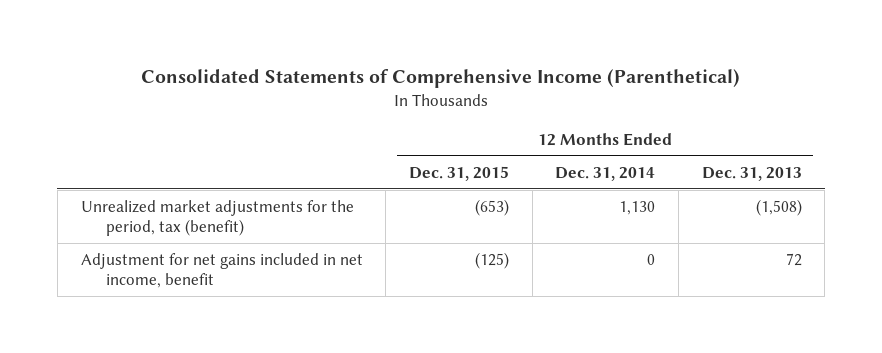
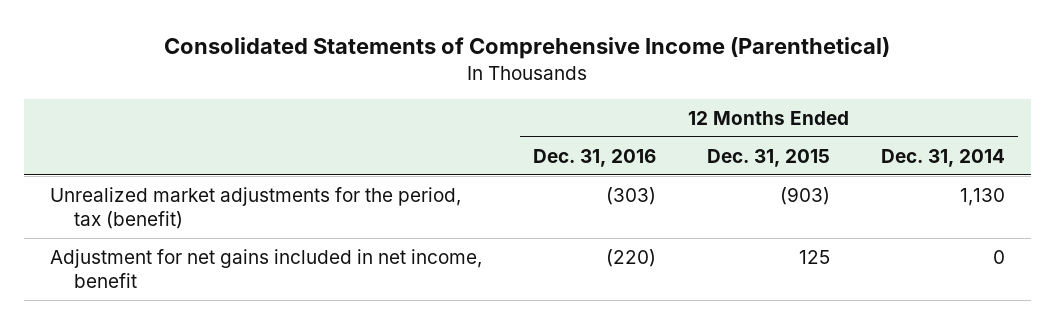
[701,166,802,181] Dec. 31, 2013 -> none
none -> [532,148,656,167] Dec. 31, 2016
[474,198,509,216] (653) -> [780,186,831,205] (903)
[474,251,509,269] (125) -> [799,249,831,264] 125

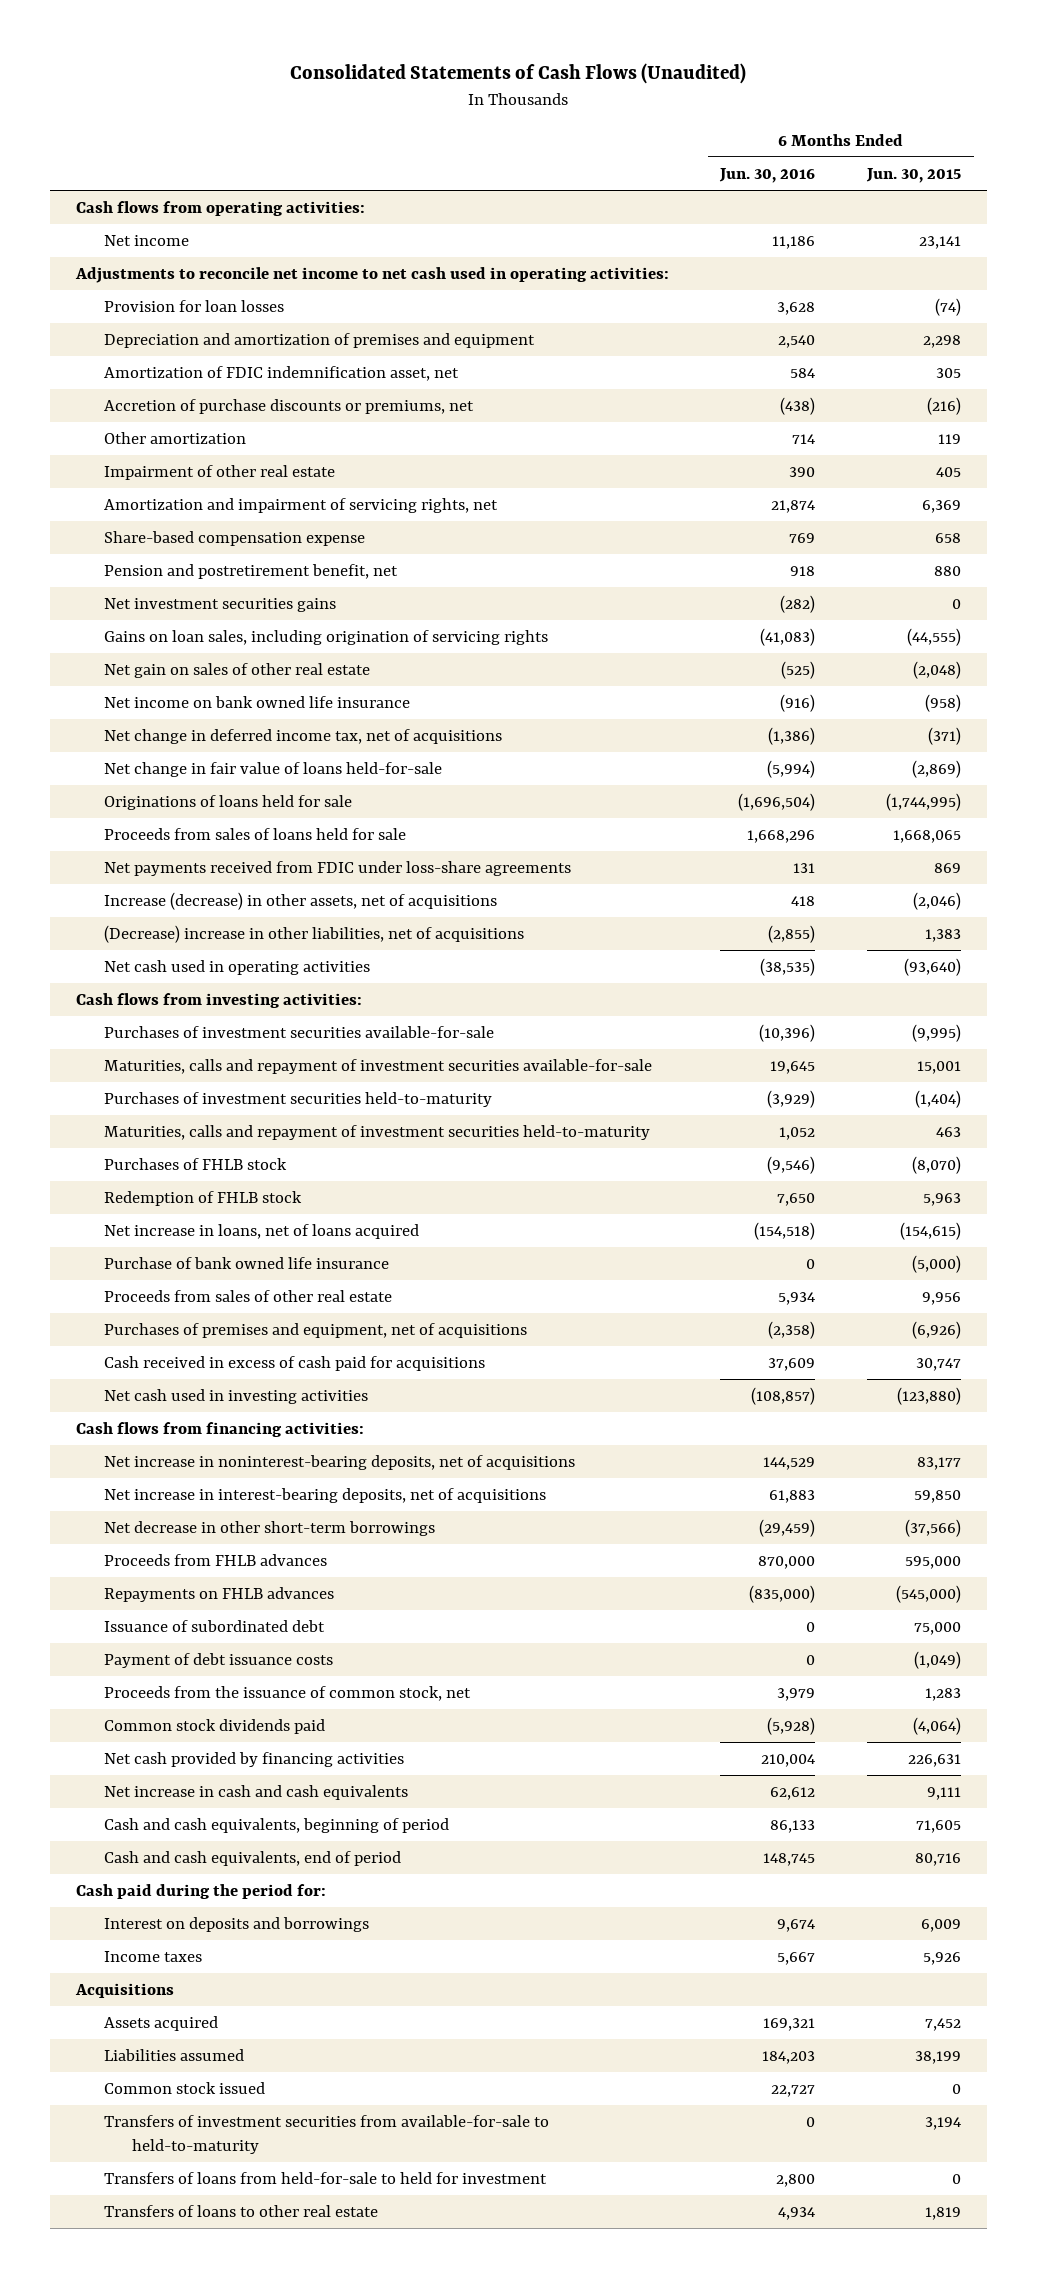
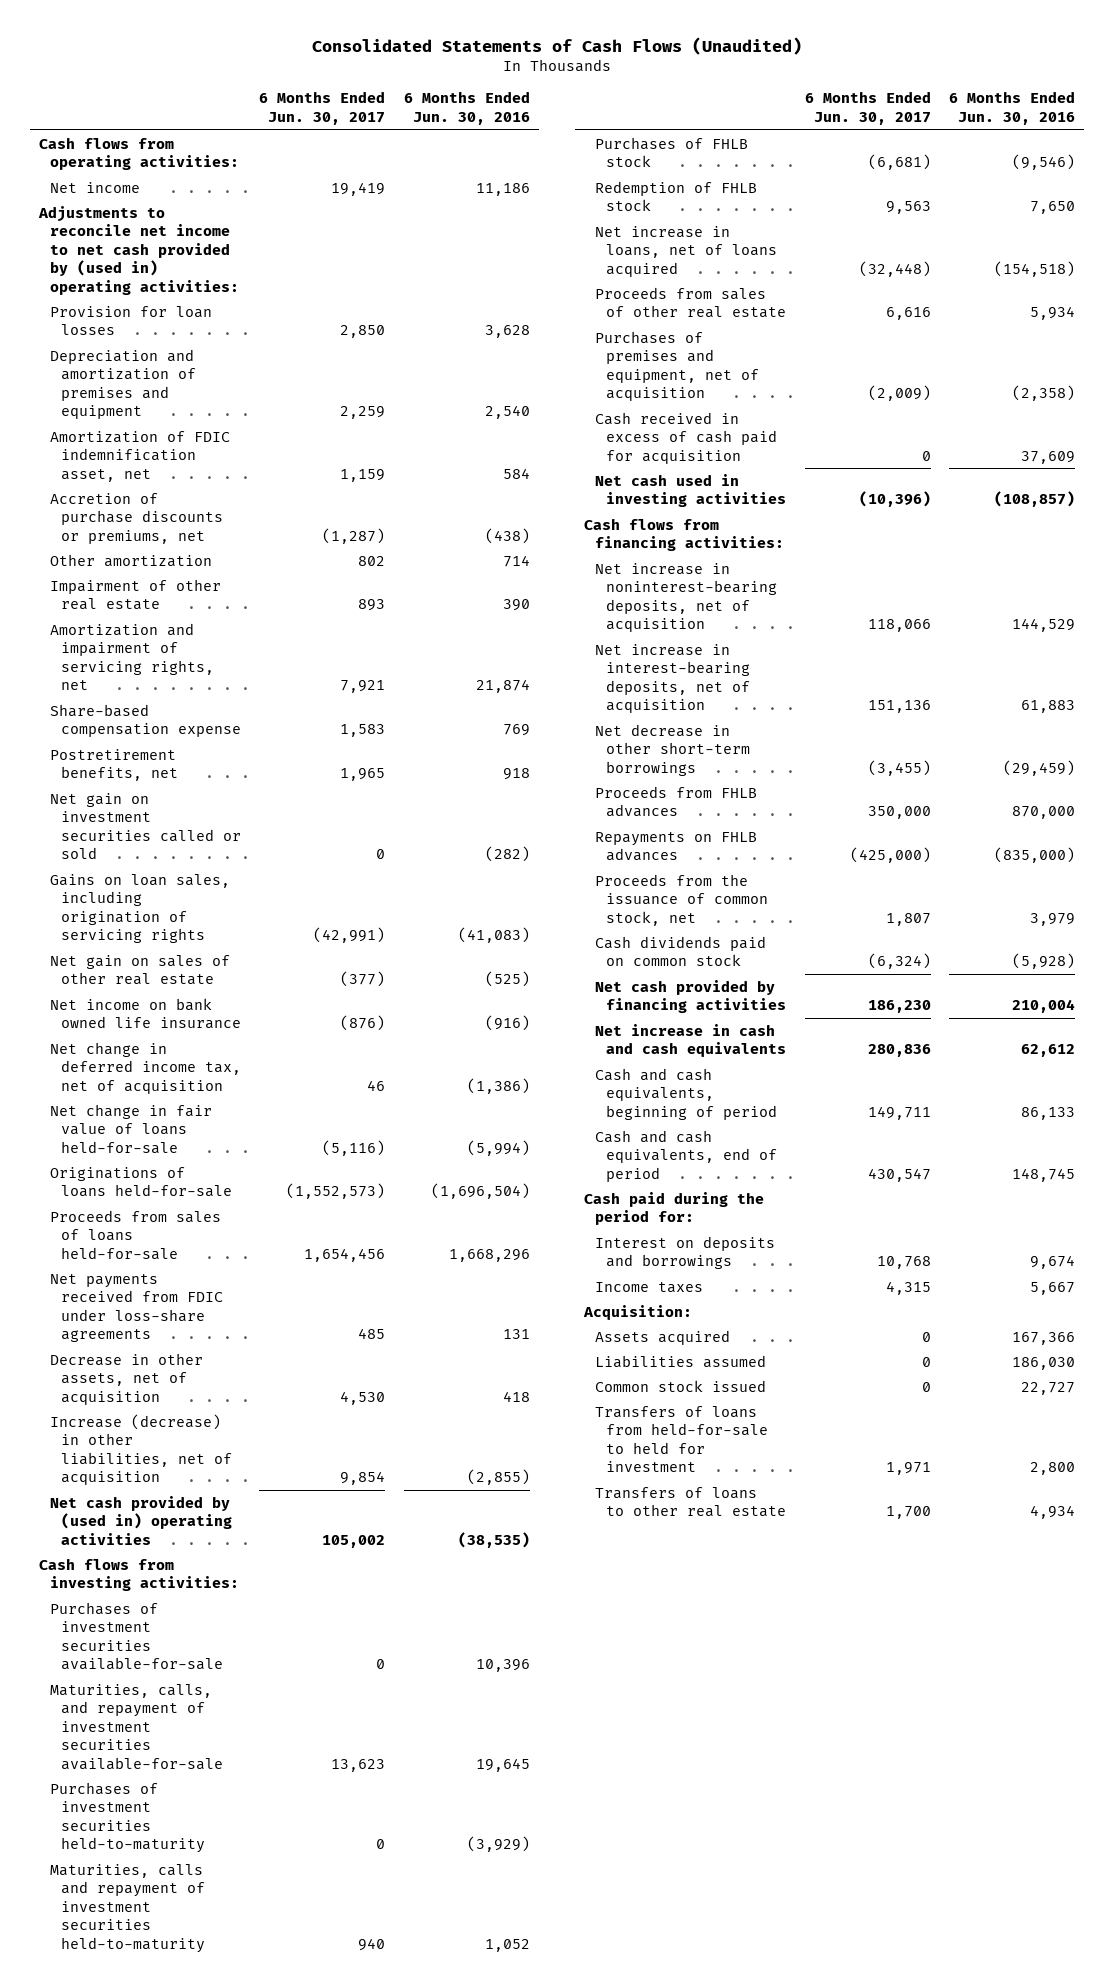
[865,167,961,183] Jun. 30, 2015 -> none
none -> [259,91,386,125] 6 Months Ended Jun. 30, 2017
[74,266,669,283] Adjustments to reconcile net income to net cash used in operating activities: -> [38,205,240,295] Adjustments to reconcile net income to net cash provided by (used in) operating activities:
[104,563,399,579] Pension and postretirement benefit, net -> [50,748,179,782] Postretirement benefits, net
[104,597,337,612] Net investment securities gains -> [50,792,242,860] Net gain on investment securities called or sold
[104,728,503,744] Net change in deferred income tax, net of acquisitions -> [50,1041,242,1094] Net change in deferred income tax, net of acquisition
[104,794,353,810] Originations of loans held for sale -> [50,1166,233,1198] Originations of loans held-for-sale
[104,827,407,840] Proceeds from sales of loans held for sale -> [50,1209,222,1260] Proceeds from sales of loans held-for-sale
[104,891,498,910] Increase (decrease) in other assets, net of acquisitions -> [50,1352,204,1405] Decrease in other assets, net of acquisition
[104,924,525,943] (Decrease) increase in other liabilities, net of acquisitions -> [50,1413,233,1486] Increase (decrease) in other liabilities, net of acquisition
[104,959,371,975] Net cash used in operating activities -> [50,1495,233,1545] Net cash provided by (used in) operating activities
[759,1023,816,1042] (10,396) -> [475,1659,530,1673] 10,396
[104,1058,653,1074] Maturities, calls and repayment of investment securities available-for-sale -> [50,1683,224,1770] Maturities, calls, and repayment of investment securities available-for-sale
[104,1256,390,1269] Purchase of bank owned life insurance -> none
[104,1322,528,1338] Purchases of premises and equipment, net of acquisitions -> [595,330,760,402] Purchases of premises and equipment, net of acquisition
[104,1355,486,1371] Cash received in excess of cash paid for acquisitions -> [595,411,778,464] Cash received in excess of cash paid for acquisition
[104,1454,576,1470] Net increase in noninterest-bearing deposits, net of acquisitions -> [595,562,778,633] Net increase in noninterest-bearing deposits, net of acquisition
[104,1487,547,1503] Net increase in interest-bearing deposits, net of acquisitions -> [595,643,751,714] Net increase in interest-bearing deposits, net of acquisition
[104,1619,326,1632] Issuance of subordinated debt -> none
[104,1652,334,1668] Payment of debt issuance costs -> none
[104,1718,326,1734] Common stock dividends paid -> [595,935,767,967] Cash dividends paid on common stock
[74,1982,174,1998] Acquisitions -> [583,1304,693,1320] Acquisition:
[763,2017,816,2031] 169,321 -> [1011,1331,1075,1345] 167,366
[762,2050,816,2064] 184,203 -> [1011,1356,1075,1370] 186,030
[104,2114,550,2154] Transfers of investment securities from available-for-sale to held-to-maturity -> none

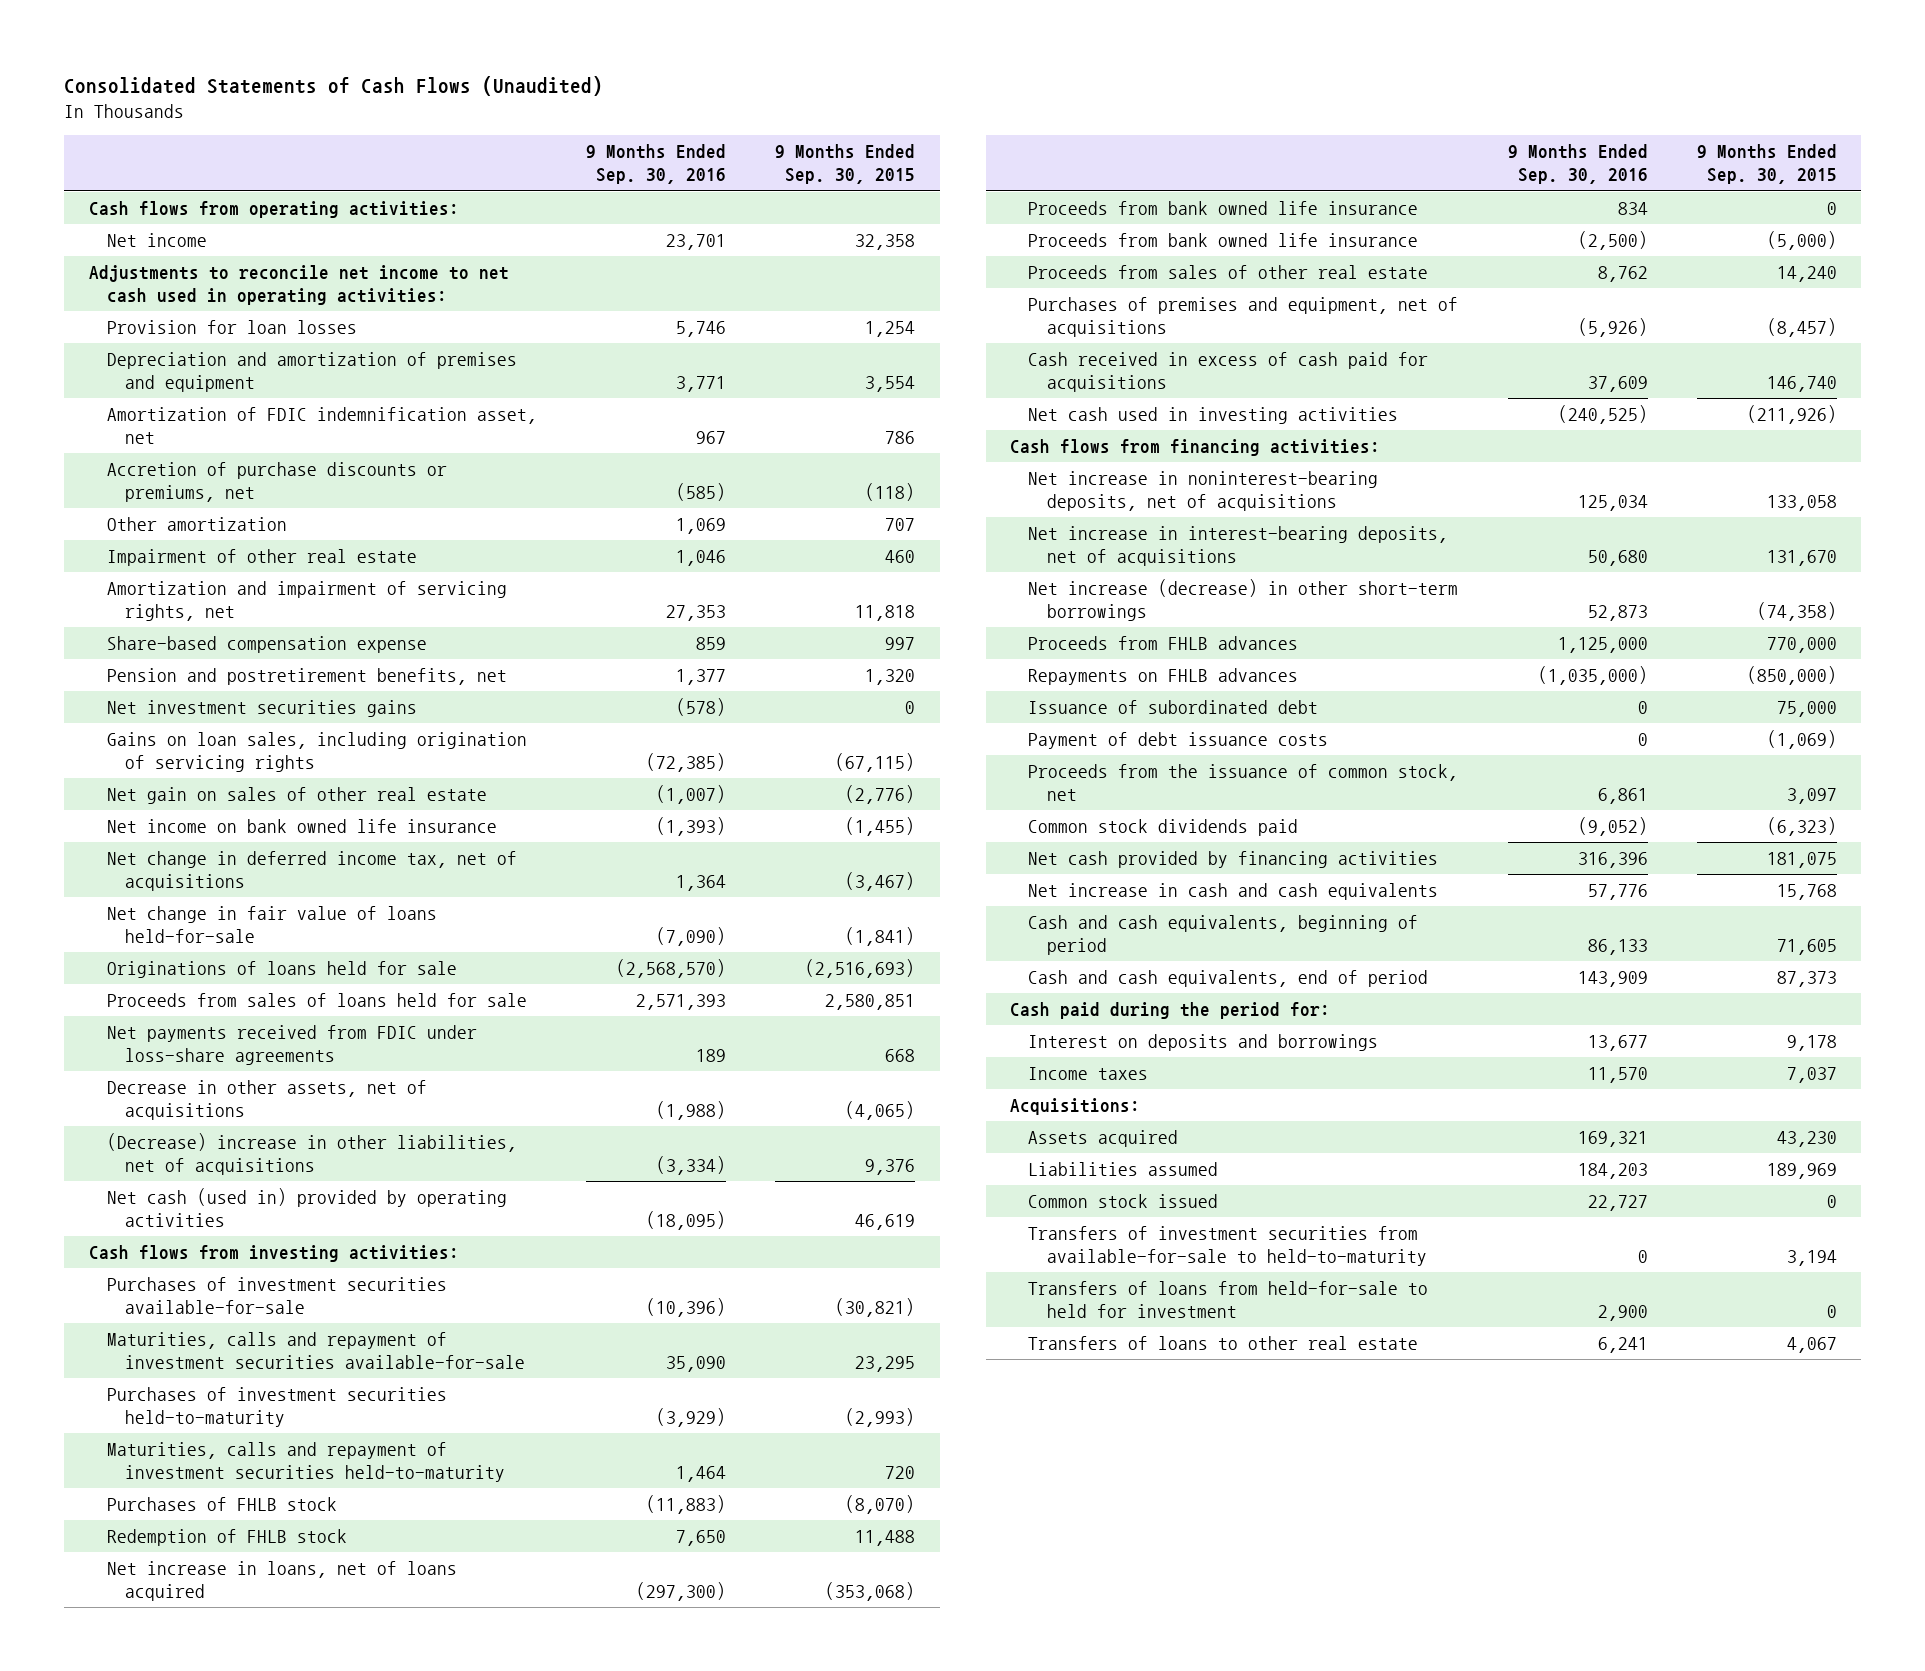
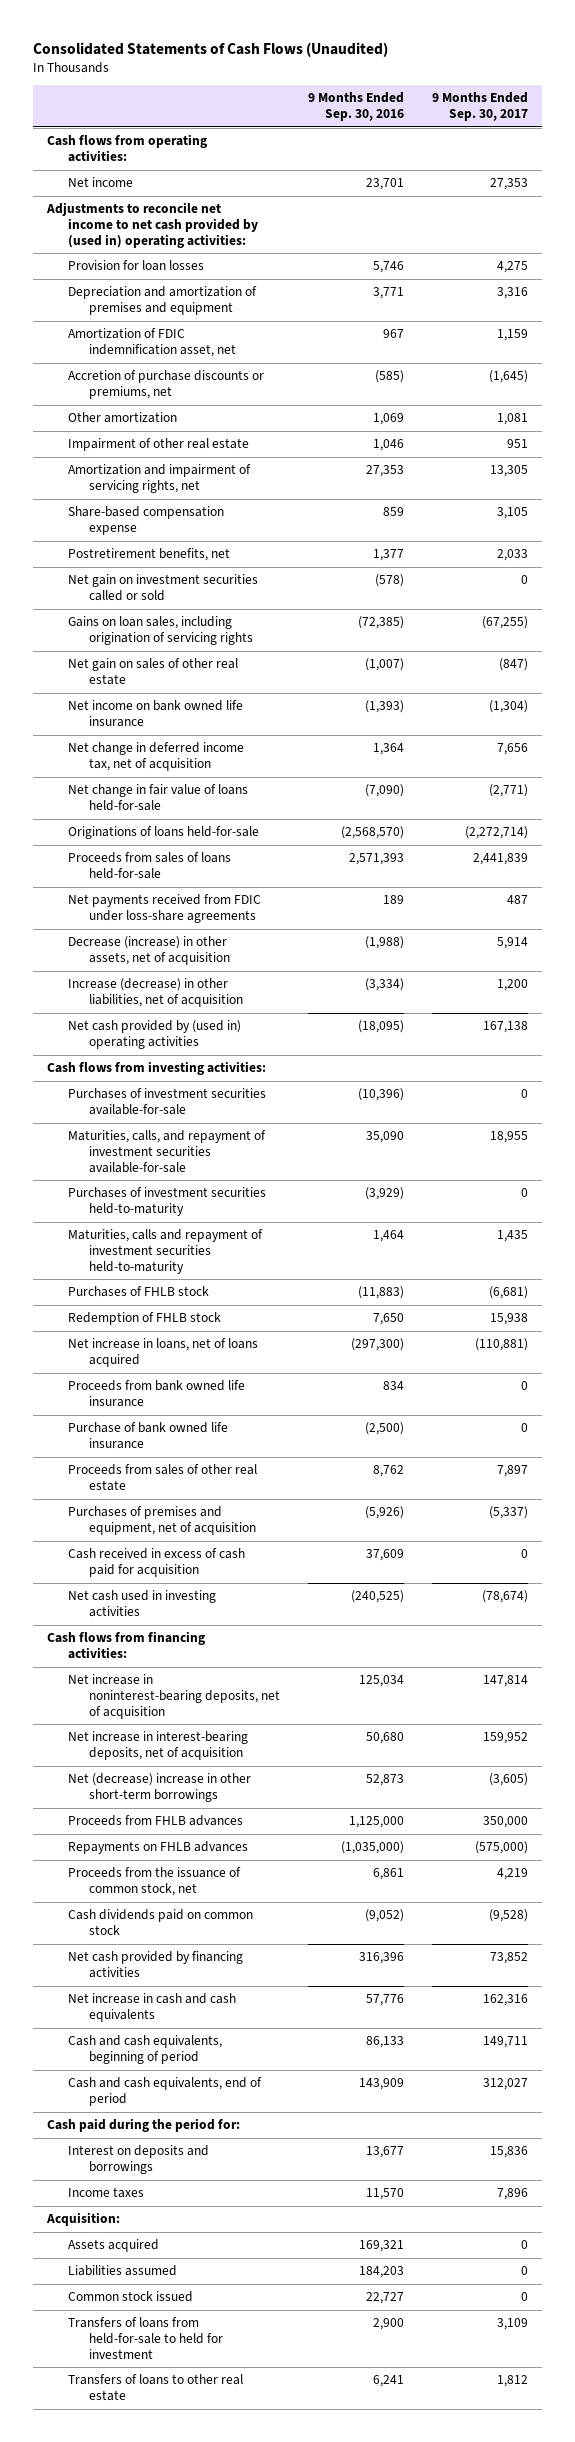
[775,144,916,185] 9 Months Ended Sep. 30, 2015 -> none
none -> [432,92,529,122] 9 Months Ended Sep. 30, 2017
[88,265,509,305] Adjustments to reconcile net income to net cash used in operating activities: -> [46,202,258,248] Adjustments to reconcile net income to net cash provided by (used in) operating activities:
[106,668,507,686] Pension and postretirement benefits, net -> [67,548,230,562] Postretirement benefits, net
[106,700,417,718] Net investment securities gains -> [67,574,258,601] Net gain on investment securities called or sold
[106,851,517,891] Net change in deferred income tax, net of acquisitions -> [67,742,244,771] Net change in deferred income tax, net of acquisition
[106,961,457,979] Originations of loans held for sale -> [67,826,259,840] Originations of loans held-for-sale
[106,993,527,1008] Proceeds from sales of loans held for sale -> [67,852,231,879] Proceeds from sales of loans held-for-sale
[106,1080,427,1120] Decrease in other assets, net of acquisitions -> [67,936,230,965] Decrease (increase) in other assets, net of acquisition
[106,1133,517,1175] (Decrease) increase in other liabilities, net of acquisitions -> [67,978,243,1007] Increase (decrease) in other liabilities, net of acquisition
[106,1188,507,1227] Net cash (used in) provided by operating activities -> [67,1020,241,1049] Net cash provided by (used in) operating activities
[106,1332,526,1369] Maturities, calls and repayment of investment securities available-for-sale -> [67,1130,266,1173] Maturities, calls, and repayment of investment securities available-for-sale
[1028,233,1419,248] Proceeds from bank owned life insurance -> [67,1422,228,1449] Purchase of bank owned life insurance
[1028,297,1459,337] Purchases of premises and equipment, net of acquisitions -> [67,1506,256,1535] Purchases of premises and equipment, net of acquisition
[1028,352,1429,392] Cash received in excess of cash paid for acquisitions -> [67,1548,245,1577] Cash received in excess of cash paid for acquisition
[1028,471,1379,511] Net increase in noninterest-bearing deposits, net of acquisitions -> [67,1674,280,1719] Net increase in noninterest-bearing deposits, net of acquisition
[1028,526,1449,566] Net increase in interest-bearing deposits, net of acquisitions -> [67,1731,248,1760] Net increase in interest-bearing deposits, net of acquisition
[1028,579,1459,621] Net increase (decrease) in other short-term borrowings -> [67,1773,251,1802] Net (decrease) increase in other short-term borrowings
[1028,700,1319,715] Issuance of subordinated debt -> none
[1028,732,1329,750] Payment of debt issuance costs -> none
[1028,819,1299,837] Common stock dividends paid -> [67,1909,253,1935] Cash dividends paid on common stock
[1010,1098,1141,1116] Acquisitions: -> [46,2212,121,2227] Acquisition:
[1028,1226,1427,1266] Transfers of investment securities from available-for-sale to held-to-maturity -> none

